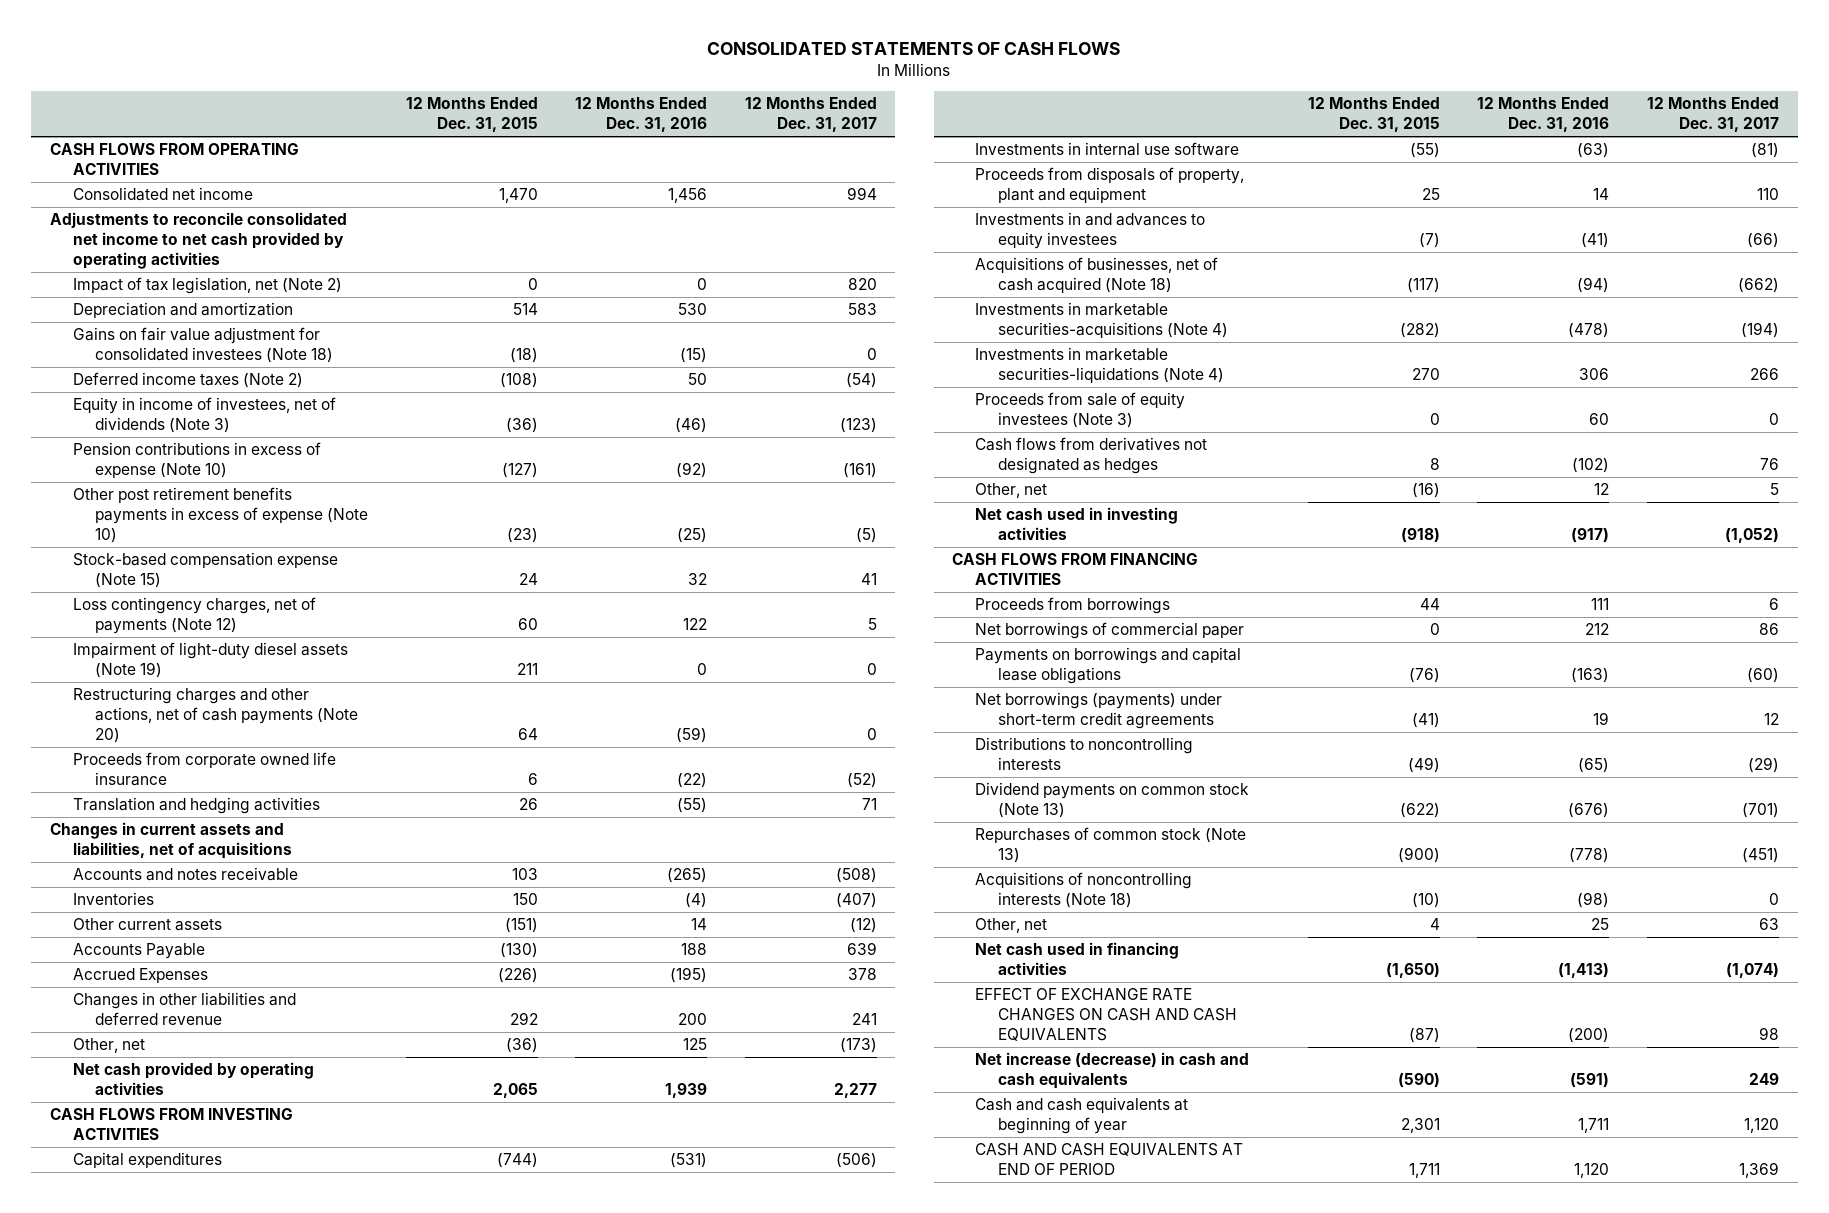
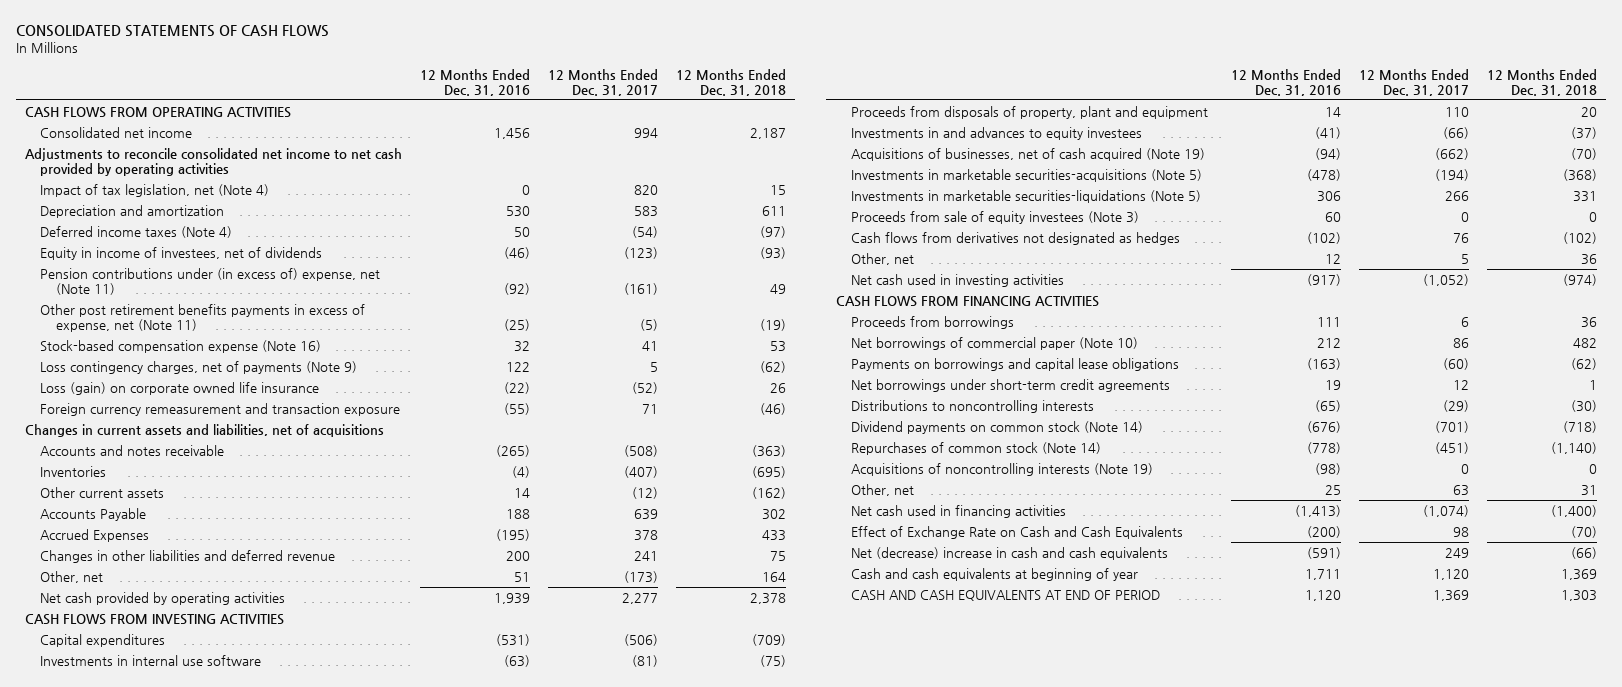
[405,97,538,133] 12 Months Ended Dec. 31, 2015 -> none
none -> [676,68,787,96] 12 Months Ended Dec. 31, 2018
[72,277,342,295] Impact of tax legislation, net (Note 2) -> [40,183,270,197] Impact of tax legislation, net (Note 4)
[72,327,334,364] Gains on fair value adjustment for consolidated investees (Note 18) -> none
[72,642,348,679] Impairment of light-duty diesel assets (Note 19) -> none
[72,687,359,743] Restructuring charges and other actions, net of cash payments (Note 20) -> none
[72,372,303,389] Deferred income taxes (Note 2) -> [40,225,233,238] Deferred income taxes (Note 4)
[72,397,336,434] Equity in income of investees, net of dividends (Note 3) -> [40,246,323,260] Equity in income of investees, net of dividends
[72,442,321,479] Pension contributions in excess of expense (Note 10) -> [40,267,381,295] Pension contributions under (in excess of) expense, net (Note 11)
[72,487,369,543] Other post retirement benefits payments in excess of expense (Note 10) -> [40,303,366,332] Other post retirement benefits payments in excess of expense, net (Note 11)
[72,552,338,589] Stock-based compensation expense (Note 15) -> [40,339,322,353] Stock-based compensation expense (Note 16)
[72,597,316,635] Loss contingency charges, net of payments (Note 12) -> [40,360,358,374] Loss contingency charges, net of payments (Note 9)
[72,752,336,787] Proceeds from corporate owned life insurance -> [40,381,320,395] Loss (gain) on corporate owned life insurance
[72,797,320,815] Translation and hedging activities -> [40,402,401,416] Foreign currency remeasurement and transaction exposure
[683,1038,708,1051] 125 -> [513,571,530,582] 51
[974,257,1218,294] Acquisitions of businesses, net of cash acquired (Note 18) -> [850,147,1205,161] Acquisitions of businesses, net of cash acquired (Note 19)
[974,302,1228,339] Investments in marketable securities-acquisitions (Note 4) -> [850,168,1202,182] Investments in marketable securities-acquisitions (Note 5)
[974,347,1224,384] Investments in marketable securities-liquidations (Note 4) -> [850,189,1201,203] Investments in marketable securities-liquidations (Note 5)
[974,622,1244,640] Net borrowings of commercial paper -> [850,336,1138,350] Net borrowings of commercial paper (Note 10)
[974,692,1222,730] Net borrowings (payments) under short-term credit agreements -> [850,378,1170,392] Net borrowings under short-term credit agreements
[974,782,1249,819] Dividend payments on common stock (Note 13) -> [850,420,1143,434] Dividend payments on common stock (Note 14)
[974,827,1246,864] Repurchases of common stock (Note 13) -> [850,441,1101,455] Repurchases of common stock (Note 14)
[974,872,1192,909] Acquisitions of noncontrolling interests (Note 18) -> [850,462,1153,476] Acquisitions of noncontrolling interests (Note 19)
[974,988,1237,1041] EFFECT OF EXCHANGE RATE CHANGES ON CASH AND CASH EQUIVALENTS -> [850,525,1183,539] Effect of Exchange Rate on Cash and Cash Equivalents
[974,1052,1249,1090] Net increase (decrease) in cash and cash equivalents -> [850,546,1168,560] Net (decrease) increase in cash and cash equivalents

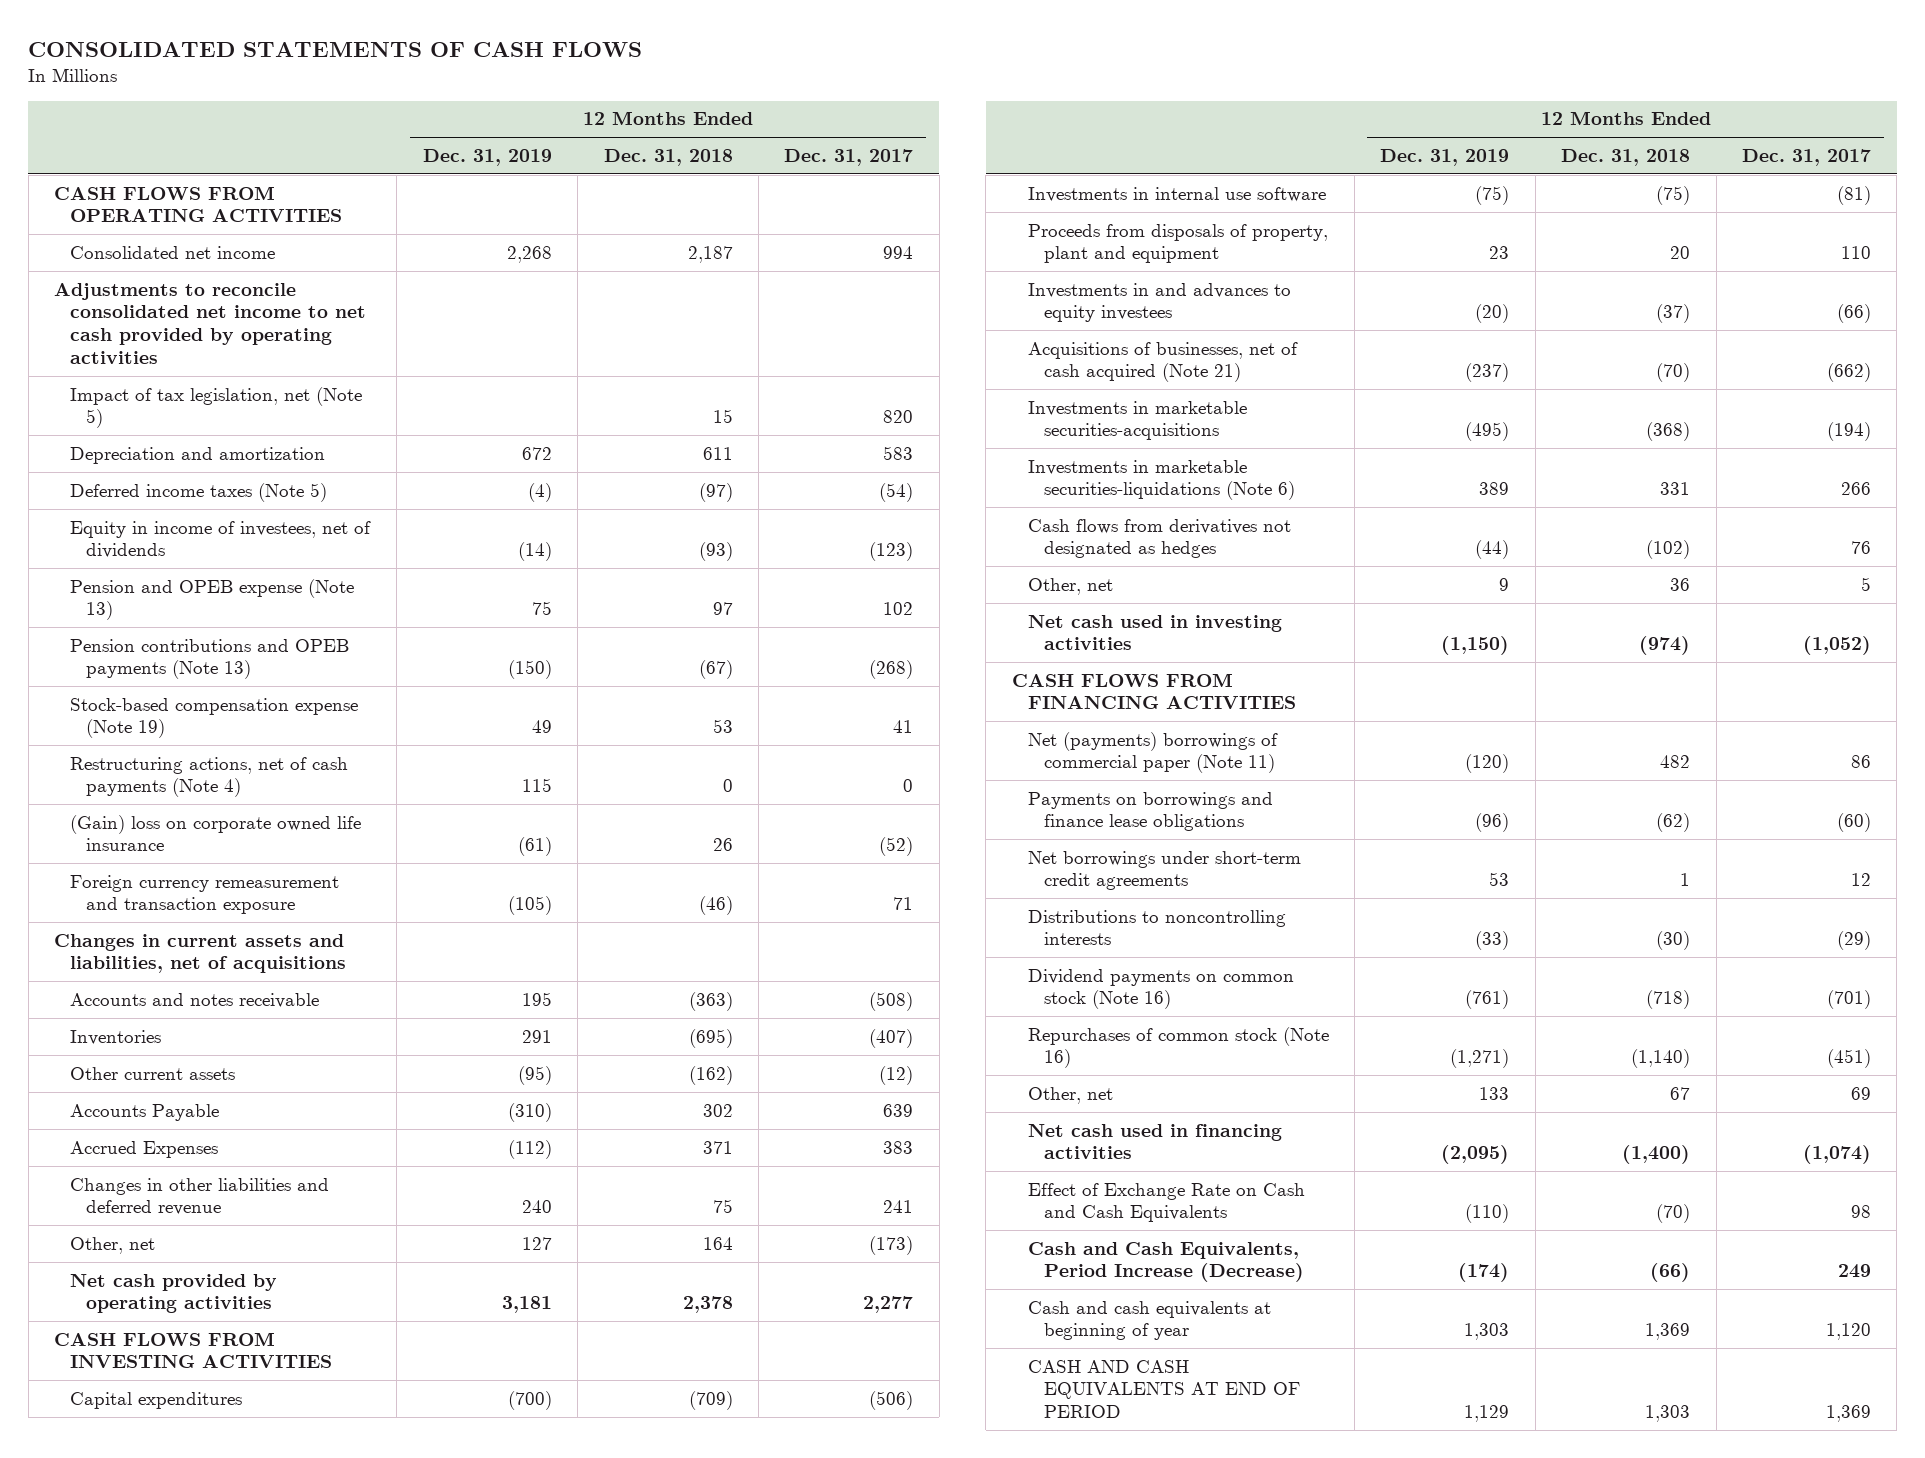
[419,68,530,96] 12 Months Ended Dec. 31, 2016 -> none
none -> [422,149,552,167] Dec. 31, 2019
[40,183,270,197] Impact of tax legislation, net (Note 4) -> [70,386,363,429] Impact of tax legislation, net (Note 5)
[40,225,233,238] Deferred income taxes (Note 4) -> [70,482,328,502] Deferred income taxes (Note 5)
[40,267,381,295] Pension contributions under (in excess of) expense, net (Note 11) -> none
[40,303,366,332] Other post retirement benefits payments in excess of expense, net (Note 11) -> none
[40,360,358,374] Loss contingency charges, net of payments (Note 9) -> none
none -> [70,578,355,621] Pension and OPEB expense (Note 13)
none -> [70,638,350,680] Pension contributions and OPEB payments (Note 13)
[40,339,322,353] Stock-based compensation expense (Note 16) -> [70,697,359,739] Stock-based compensation expense (Note 19)
none -> [70,756,349,798] Restructuring actions, net of cash payments (Note 4)
[40,381,320,395] Loss (gain) on corporate owned life insurance -> [70,814,362,852] (Gain) loss on corporate owned life insurance
[634,529,659,541] 378 -> [883,1140,914,1154] 383
[762,529,787,541] 433 -> [702,1140,733,1154] 371
[850,210,1139,224] Proceeds from sale of equity investees (Note 3) -> none
[850,147,1205,161] Acquisitions of businesses, net of cash acquired (Note 19) -> [1027,341,1298,383] Acquisitions of businesses, net of cash acquired (Note 21)
[850,168,1202,182] Investments in marketable securities-acquisitions (Note 5) -> [1027,400,1247,441] Investments in marketable securities-acquisitions
[850,189,1201,203] Investments in marketable securities-liquidations (Note 5) -> [1027,459,1295,501] Investments in marketable securities-liquidations (Note 6)
[850,315,1014,329] Proceeds from borrowings -> none
[850,336,1138,350] Net borrowings of commercial paper (Note 10) -> [1027,731,1278,774] Net (payments) borrowings of commercial paper (Note 11)
[850,357,1179,371] Payments on borrowings and capital lease obligations -> [1027,791,1273,832] Payments on borrowings and finance lease obligations
[850,462,1153,476] Acquisitions of noncontrolling interests (Note 19) -> none
[850,420,1143,434] Dividend payments on common stock (Note 14) -> [1027,968,1294,1010] Dividend payments on common stock (Note 16)
[850,441,1101,455] Repurchases of common stock (Note 14) -> [1027,1026,1329,1069] Repurchases of common stock (Note 16)
[1453,484,1470,496] 63 -> [1851,1086,1872,1100] 69
[1581,484,1598,496] 31 -> [1670,1086,1691,1100] 67
[850,546,1168,560] Net (decrease) increase in cash and cash equivalents -> [1027,1241,1304,1283] Cash and Cash Equivalents, Period Increase (Decrease)

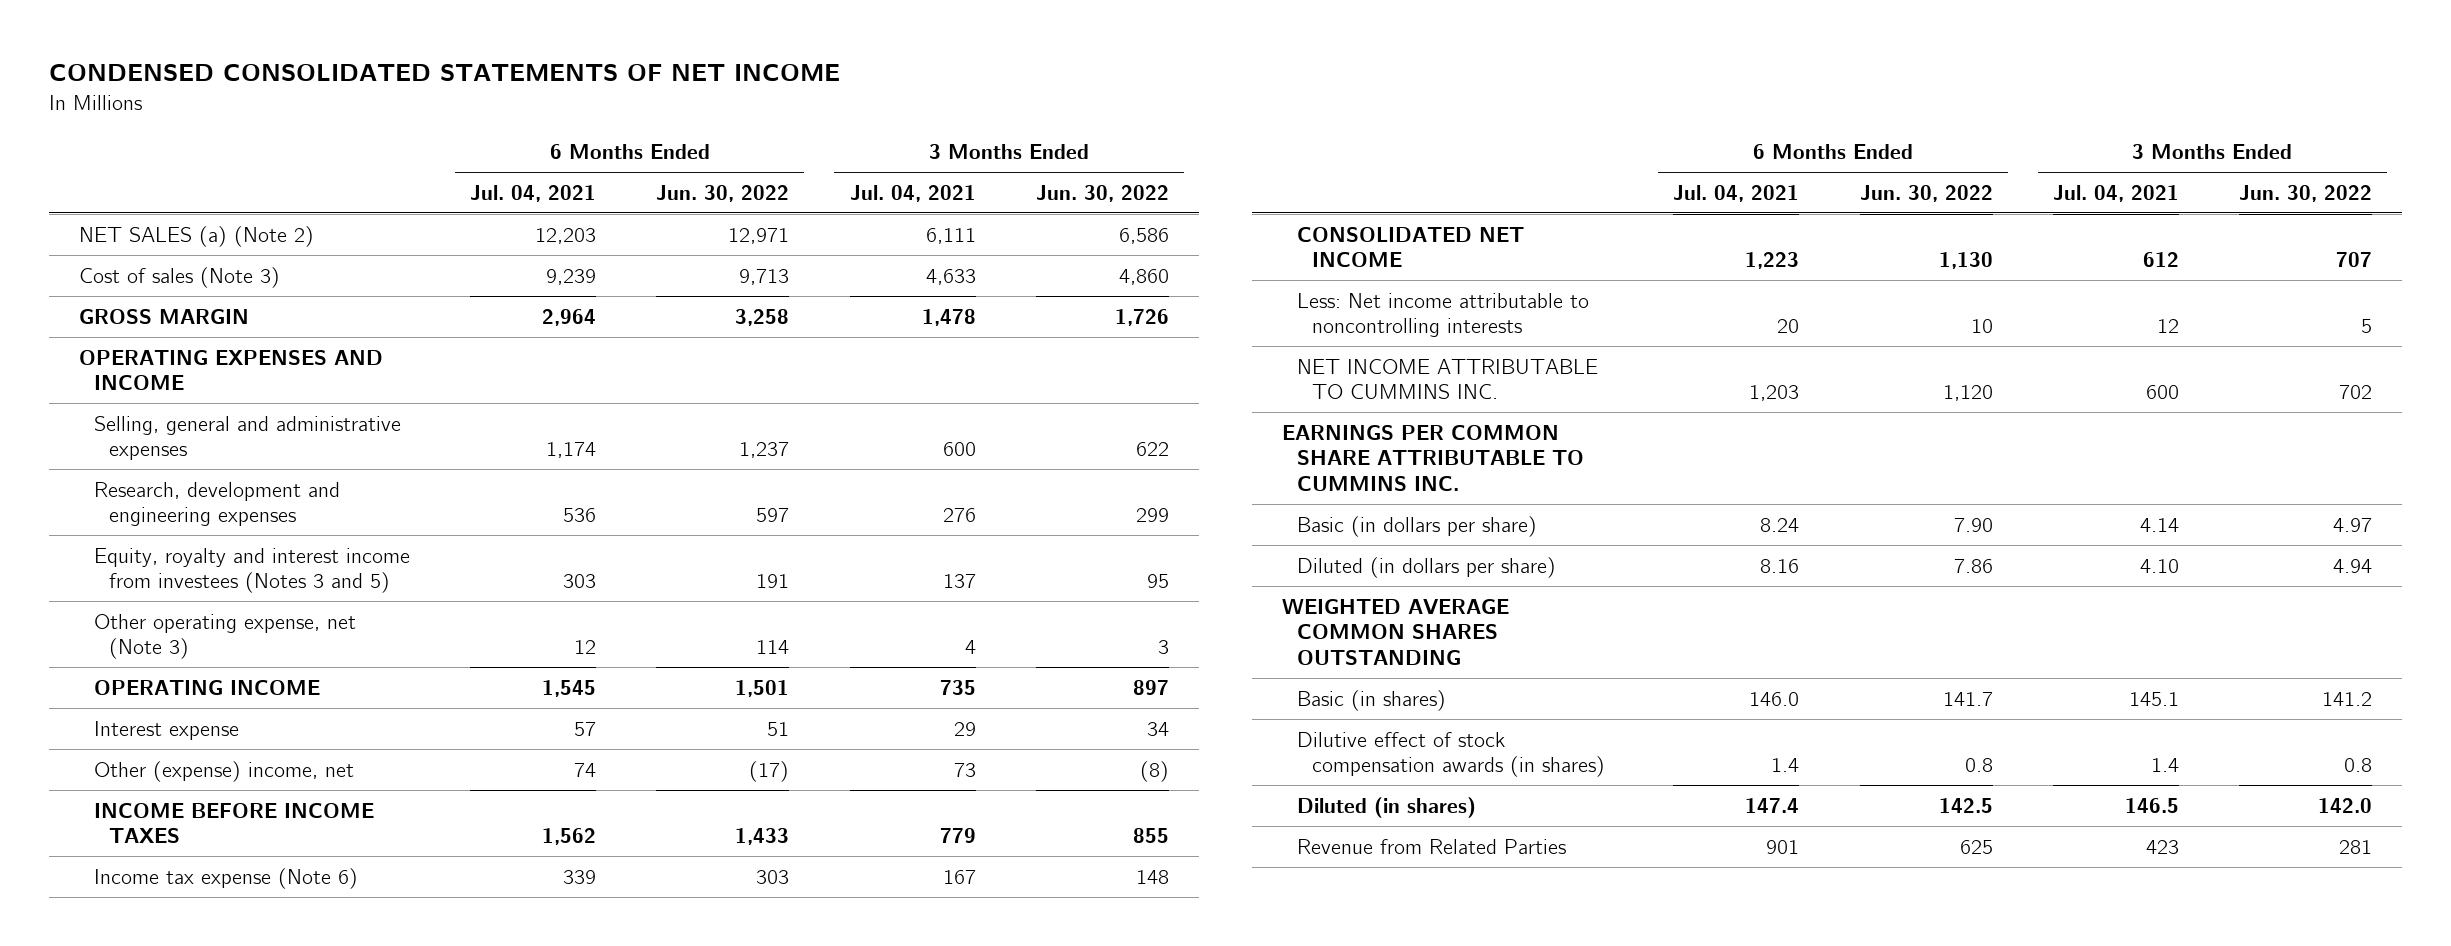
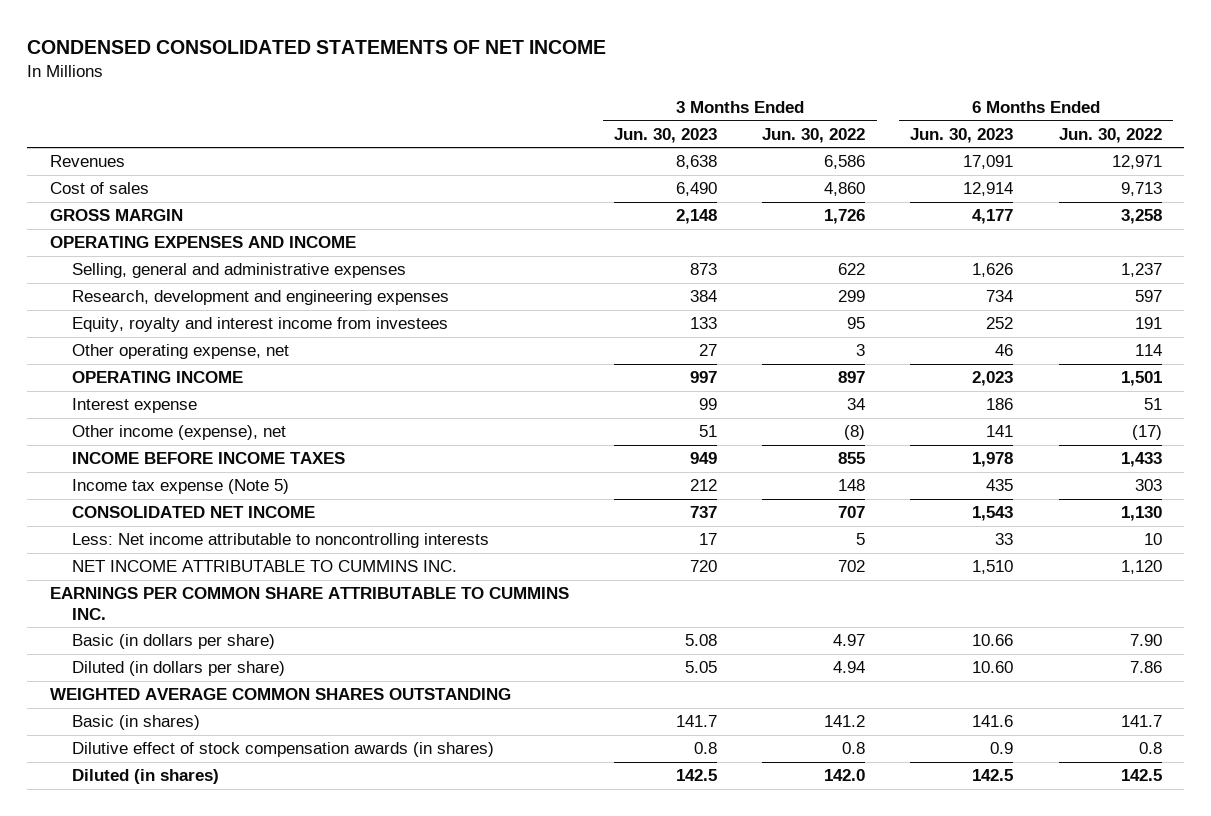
[470,184,597,202] Jul. 04, 2021 -> none
[849,184,976,202] Jul. 04, 2021 -> none
none -> [614,127,718,143] Jun. 30, 2023
none -> [910,127,1014,143] Jun. 30, 2023
[78,225,314,247] NET SALES (a) (Note 2) -> [49,155,125,168] Revenues
[78,266,280,288] Cost of sales (Note 3) -> [49,182,149,195] Cost of sales
[93,547,410,594] Equity, royalty and interest income from investees (Notes 3 and 5) -> [71,317,448,333] Equity, royalty and interest income from investees
[93,613,356,660] Other operating expense, net (Note 3) -> [71,344,289,360] Other operating expense, net
[93,760,354,782] Other (expense) income, net -> [71,425,286,441] Other income (expense), net
[93,867,358,889] Income tax expense (Note 6) -> [71,479,289,495] Income tax expense (Note 5)
[1297,838,1567,854] Revenue from Related Parties -> none

